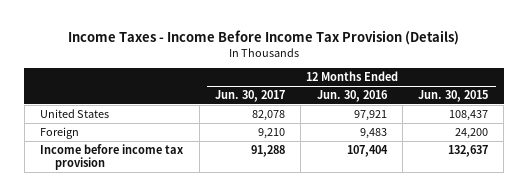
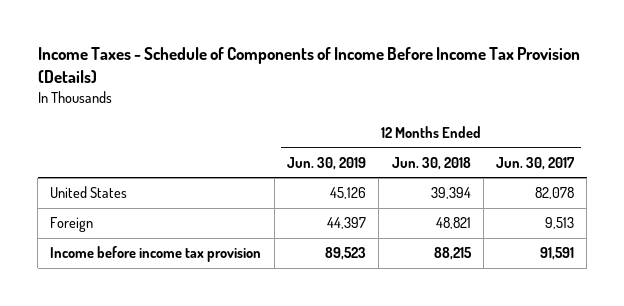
[68,29,460,45] Income Taxes - Income Before Income Tax Provision (Details) -> [37,47,580,84] Income Taxes - Schedule of Components of Income Before Income Tax Provision (Details)
[316,90,388,103] Jun. 30, 2016 -> none
[418,90,489,103] Jun. 30, 2015 -> none
none -> [286,156,366,170] Jun. 30, 2019
none -> [391,156,471,170] Jun. 30, 2018
[257,128,285,140] 9,210 -> [545,217,575,230] 9,513
[250,145,285,158] 91,288 -> [540,247,575,261] 91,591

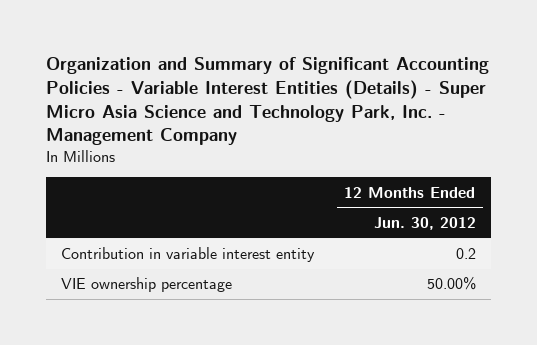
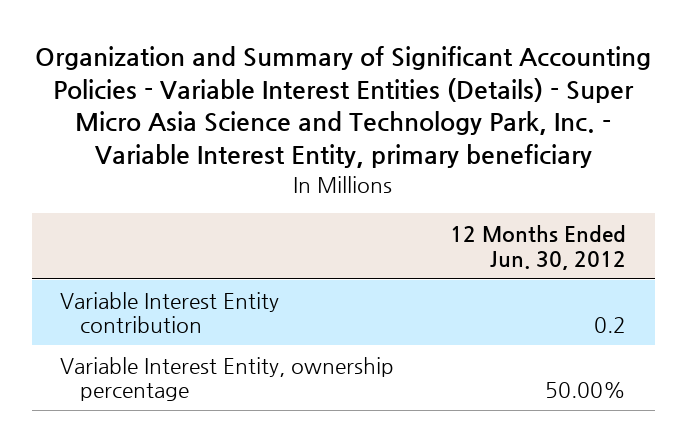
[46,56,490,146] Organization and Summary of Significant Accounting Policies - Variable Interest Entities (Details) - Super Micro Asia Science and Technology Park, Inc. - Management Company -> [35,45,652,169] Organization and Summary of Significant Accounting Policies - Variable Interest Entities (Details) - Super Micro Asia Science and Technology Park, Inc. - Variable Interest Entity, primary beneficiary
[61,247,316,263] Contribution in variable interest entity -> [59,291,279,334] Variable Interest Entity contribution
[61,277,233,293] VIE ownership percentage -> [59,356,394,402] Variable Interest Entity, ownership percentage

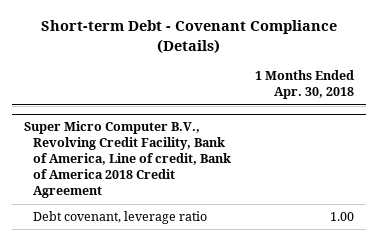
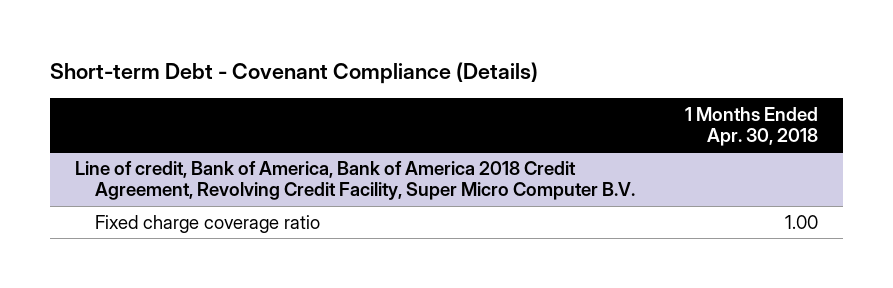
[23,121,231,199] Super Micro Computer B.V., Revolving Credit Facility, Bank of America, Line of credit, Bank of America 2018 Credit Agreement -> [74,160,636,201] Line of credit, Bank of America, Bank of America 2018 Credit Agreement, Revolving Credit Facility, Super Micro Computer B.V.
[32,211,207,225] Debt covenant, leverage ratio -> [95,214,321,233] Fixed charge coverage ratio

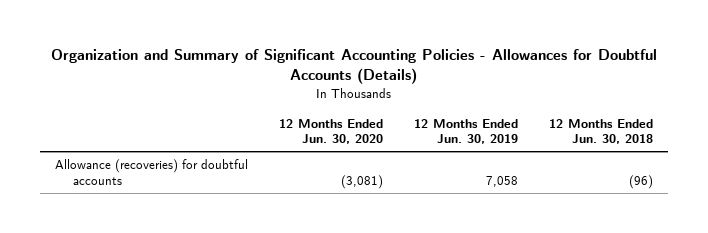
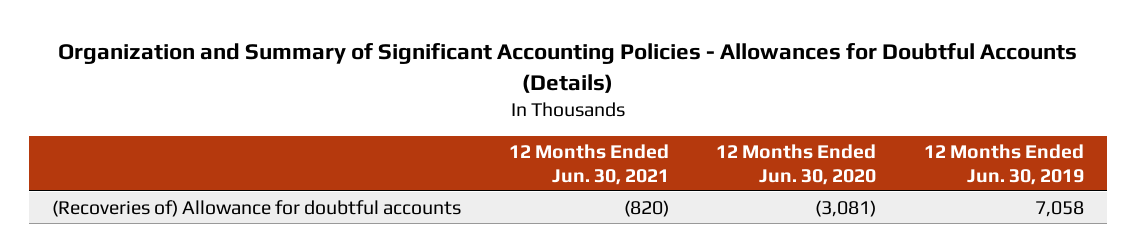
[548,118,653,145] 12 Months Ended Jun. 30, 2018 -> none
none -> [508,143,669,185] 12 Months Ended Jun. 30, 2021
[55,159,249,185] Allowance (recoveries) for doubtful accounts -> [52,200,462,218] (Recoveries of) Allowance for doubtful accounts

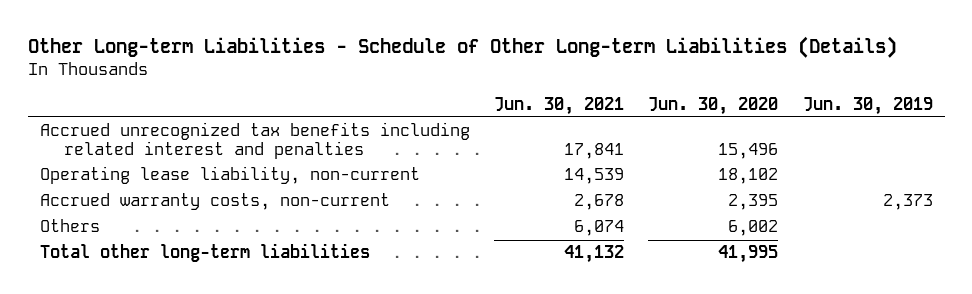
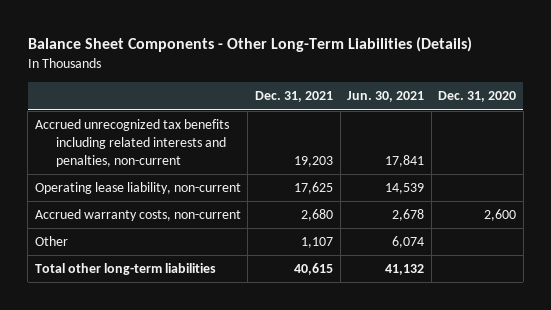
[27,35,897,58] Other Long-term Liabilities - Schedule of Other Long-term Liabilities (Details) -> [27,37,472,53] Balance Sheet Components - Other Long-Term Liabilities (Details)
[648,96,779,115] Jun. 30, 2020 -> none
[802,96,933,115] Jun. 30, 2019 -> none
none -> [254,91,333,103] Dec. 31, 2021
none -> [438,91,517,103] Dec. 31, 2020
[39,122,470,160] Accrued unrecognized tax benefits including related interest and penalties -> [34,119,229,167] Accrued unrecognized tax benefits including related interests and penalties, non-current
[39,219,100,233] Others -> [34,236,68,247] Other

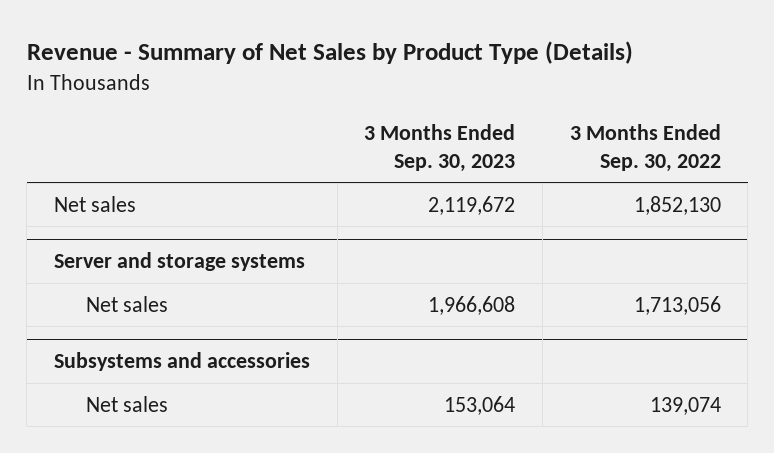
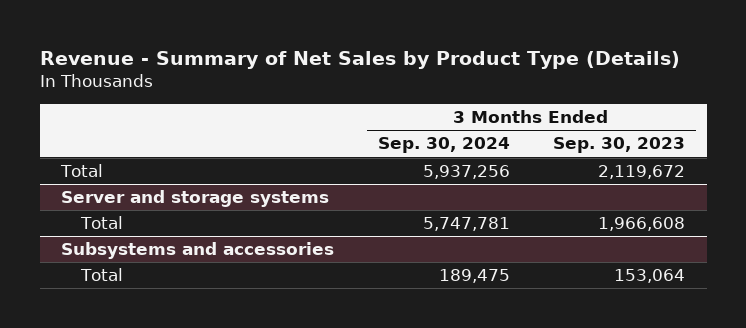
[569,123,721,172] 3 Months Ended Sep. 30, 2022 -> none
none -> [377,137,510,154] Sep. 30, 2024
[53,195,136,212] Net sales -> [60,164,104,178] Total
[85,295,168,312] Net sales -> [80,216,124,230] Total
[85,395,168,412] Net sales -> [80,268,124,282] Total

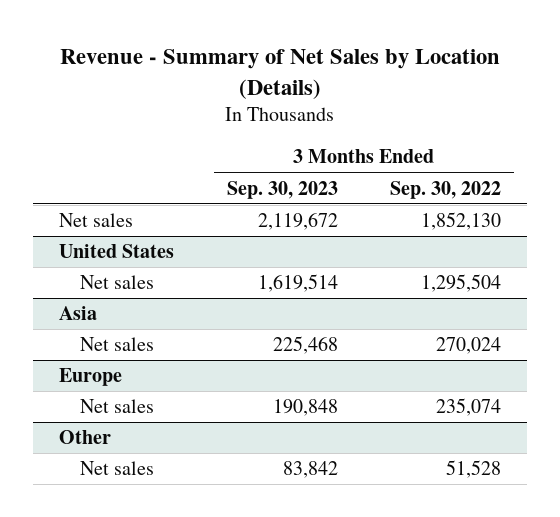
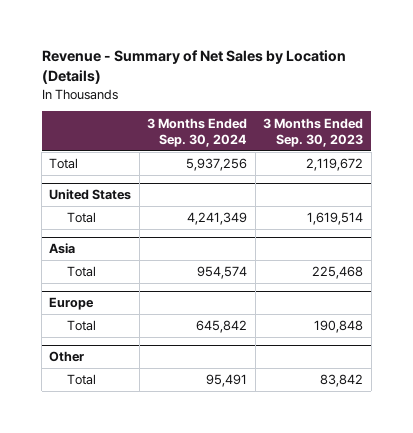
[389,180,501,199] Sep. 30, 2022 -> none
none -> [147,117,248,147] 3 Months Ended Sep. 30, 2024
[59,213,134,228] Net sales -> [49,158,79,170] Total
[79,275,154,290] Net sales -> [67,212,97,224] Total
[79,337,154,352] Net sales -> [67,266,97,278] Total
[79,399,154,414] Net sales -> [67,320,97,332] Total
[79,461,154,476] Net sales -> [67,374,97,386] Total

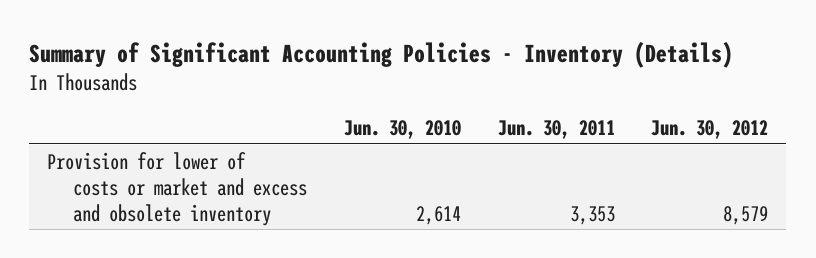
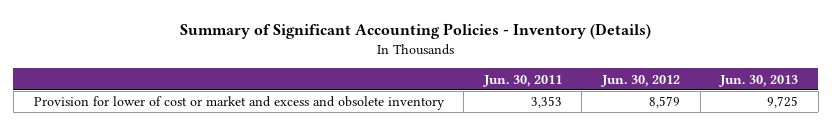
[344,119,462,139] Jun. 30, 2010 -> none
none -> [719,74,799,87] Jun. 30, 2013
[47,151,308,226] Provision for lower of costs or market and excess and obsolete inventory -> [33,96,445,111] Provision for lower of cost or market and excess and obsolete inventory

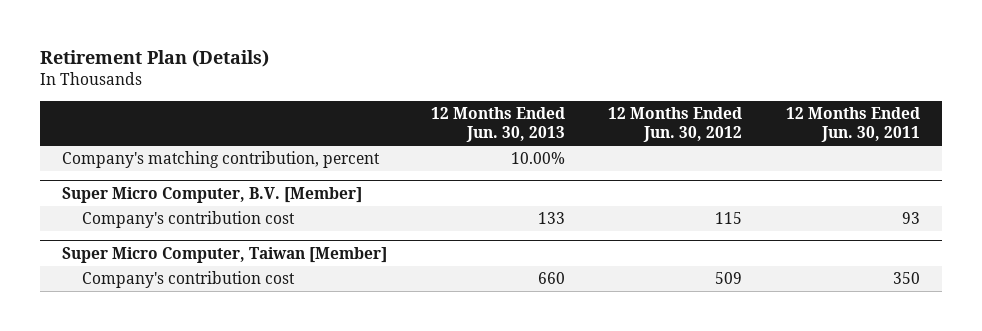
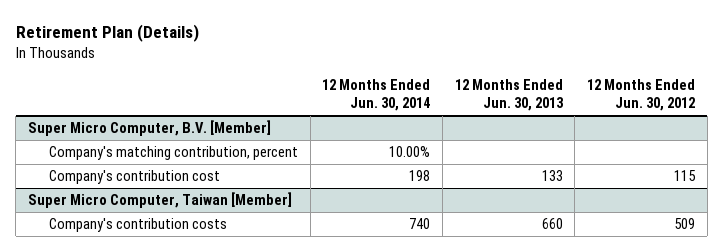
[786,107,921,143] 12 Months Ended Jun. 30, 2011 -> none
none -> [322,79,431,112] 12 Months Ended Jun. 30, 2014
[61,151,380,169] Company's matching contribution, percent -> none
none -> [48,146,298,161] Company's matching contribution, percent
[82,271,296,289] Company's contribution cost -> [48,218,227,233] Company's contribution costs

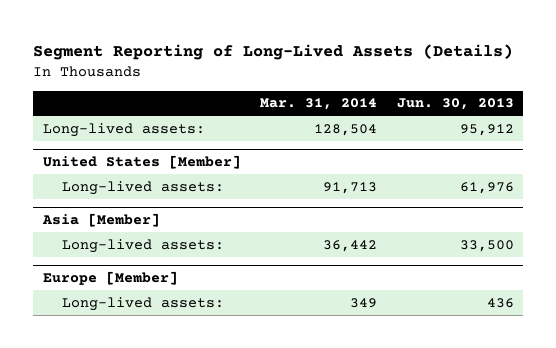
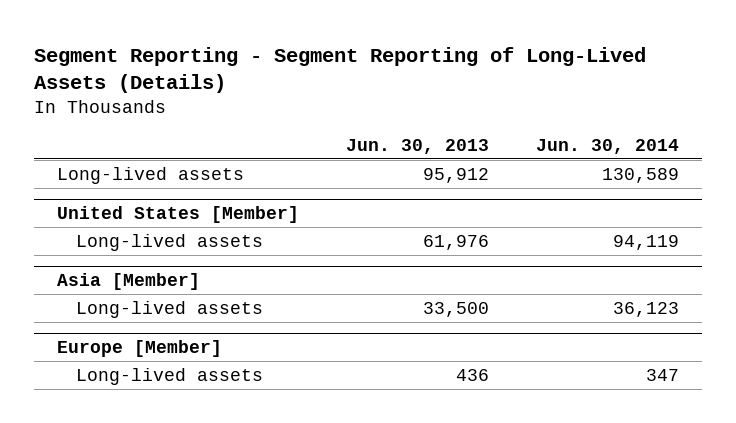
[32,43,513,60] Segment Reporting of Long-Lived Assets (Details) -> [34,46,647,94] Segment Reporting - Segment Reporting of Long-Lived Assets (Details)
[260,98,378,111] Mar. 31, 2014 -> none
none -> [535,138,679,154] Jun. 30, 2014
[42,122,205,137] Long-lived assets: -> [57,166,245,184] Long-lived assets
[61,180,224,195] Long-lived assets: -> [75,233,263,251] Long-lived assets
[61,238,224,253] Long-lived assets: -> [75,300,263,318] Long-lived assets
[61,296,224,311] Long-lived assets: -> [75,367,263,385] Long-lived assets

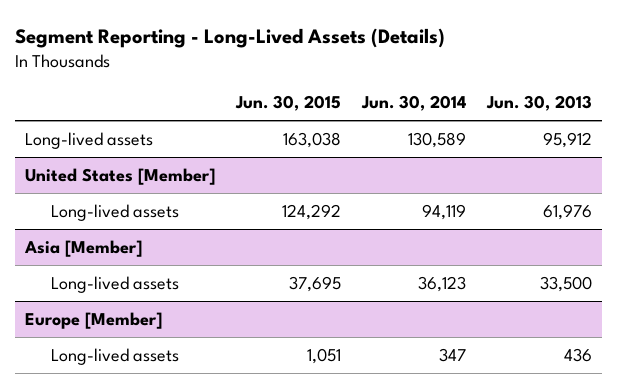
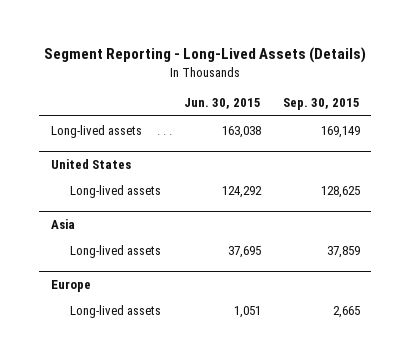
[360,95,466,112] Jun. 30, 2014 -> none
[485,95,592,112] Jun. 30, 2013 -> none
none -> [282,98,360,111] Sep. 30, 2015
[25,167,216,185] United States [Member] -> [50,158,131,169] United States
[24,239,143,257] Asia [Member] -> [50,218,75,229] Asia
[25,311,163,329] Europe [Member] -> [50,279,91,292] Europe

